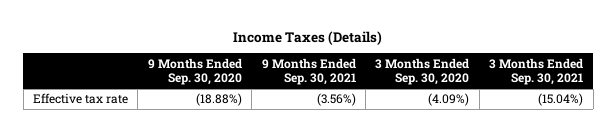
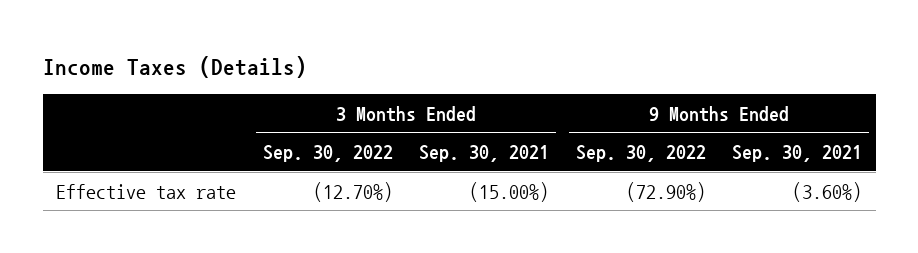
[147,57,242,86] 9 Months Ended Sep. 30, 2020 -> none
[375,57,470,86] 3 Months Ended Sep. 30, 2020 -> none
none -> [262,145,393,163] Sep. 30, 2022
none -> [575,145,706,163] Sep. 30, 2022
[316,93,356,107] (3.56%) -> [792,181,863,202] (3.60%)
[538,93,584,107] (15.04%) -> [469,181,550,202] (15.00%)

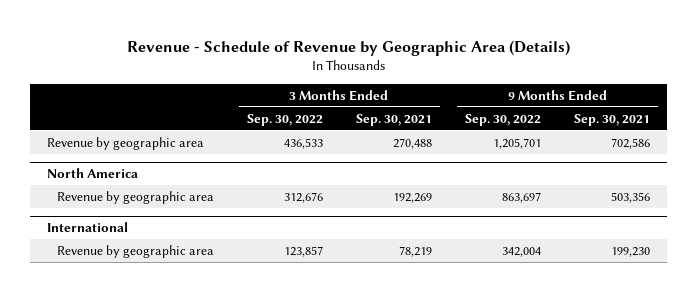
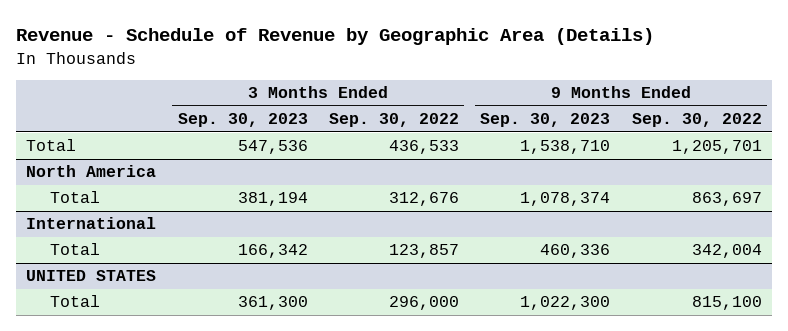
[355,113,432,126] Sep. 30, 2021 -> none
[574,113,651,126] Sep. 30, 2021 -> none
none -> [177,113,308,128] Sep. 30, 2023
none -> [480,113,611,128] Sep. 30, 2023
[46,136,204,150] Revenue by geographic area -> [26,139,77,152] Total
[56,190,214,204] Revenue by geographic area -> [50,191,101,204] Total
[56,244,214,258] Revenue by geographic area -> [50,243,101,256] Total
none -> [26,270,157,282] UNITED STATES
none -> [50,295,101,308] Total

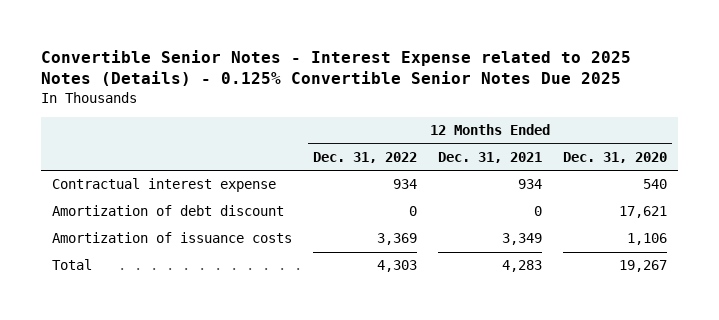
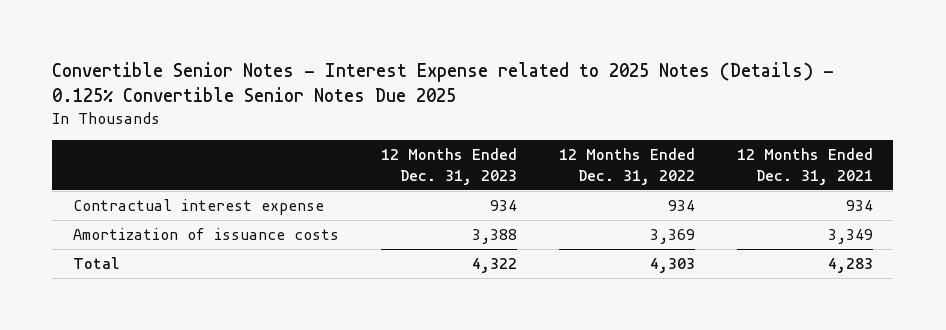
[563,151,668,163] Dec. 31, 2020 -> none
none -> [380,148,517,185] 12 Months Ended Dec. 31, 2023
[51,205,284,217] Amortization of debt discount -> none

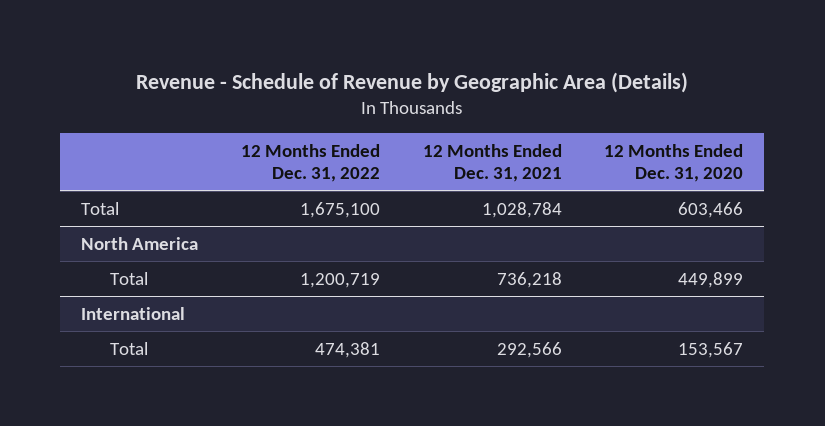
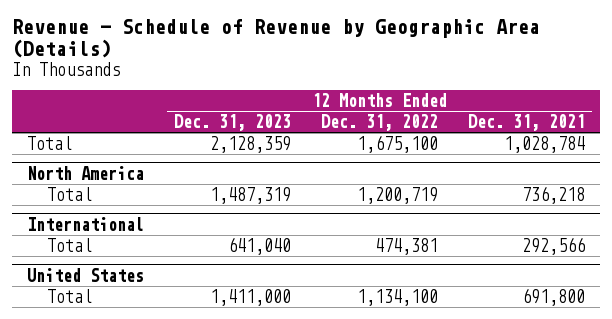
[604,143,744,182] 12 Months Ended Dec. 31, 2020 -> none
none -> [174,114,292,132] Dec. 31, 2023
none -> [27,267,145,282] United States
none -> [47,289,93,304] Total

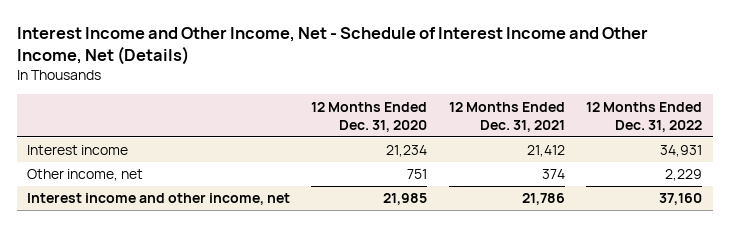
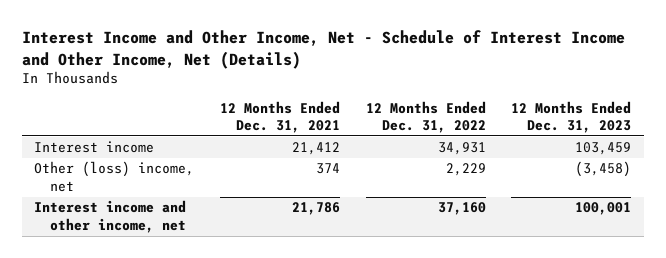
[311,101,428,132] 12 Months Ended Dec. 31, 2020 -> none
none -> [511,100,632,134] 12 Months Ended Dec. 31, 2023
[27,169,144,182] Other income, net -> [34,161,195,193] Other (loss) income, net

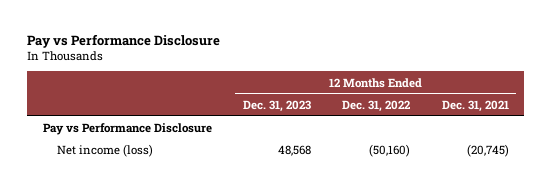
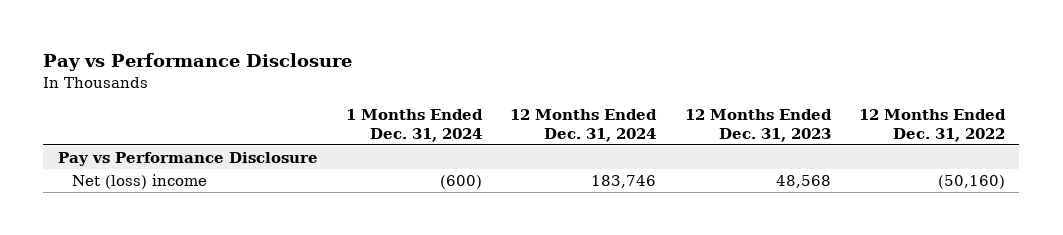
[441,99,509,112] Dec. 31, 2021 -> none
none -> [345,108,483,142] 1 Months Ended Dec. 31, 2024
none -> [510,108,658,142] 12 Months Ended Dec. 31, 2024
[56,144,153,158] Net income (loss) -> [72,174,208,190] Net (loss) income

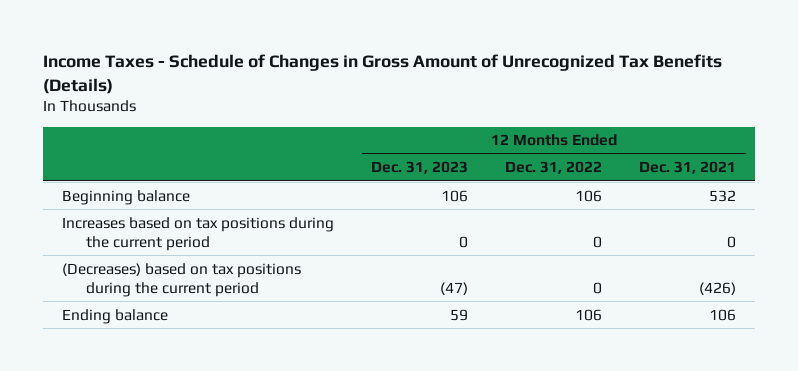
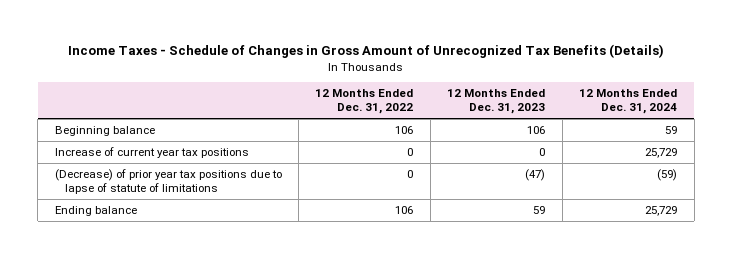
[639,161,737,175] Dec. 31, 2021 -> none
none -> [579,89,678,115] 12 Months Ended Dec. 31, 2024
[61,262,301,297] (Decreases) based on tax positions during the current period -> none
[61,216,334,251] Increases based on tax positions during the current period -> [54,147,249,159] Increase of current year tax positions
none -> [54,169,282,194] (Decrease) of prior year tax positions due to lapse of statute of limitations

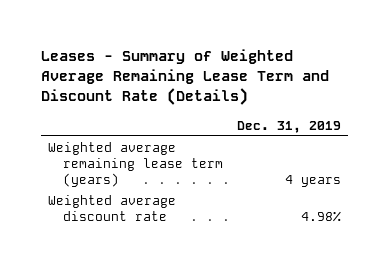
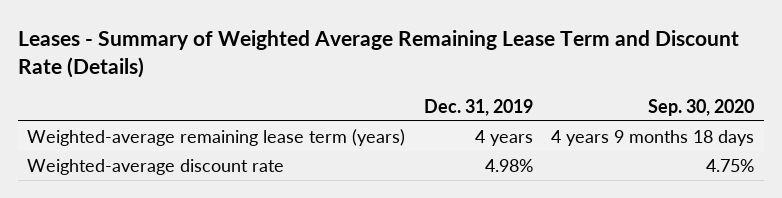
none -> [648,98,755,116] Sep. 30, 2020
[48,142,224,187] Weighted average remaining lease term (years) -> [27,129,406,147] Weighted-average remaining lease term (years)
[48,195,177,222] Weighted average discount rate -> [27,159,285,176] Weighted-average discount rate

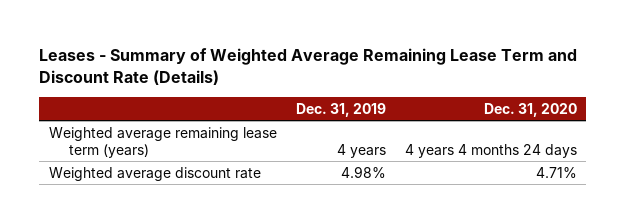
[648,98,755,116] Sep. 30, 2020 -> none
none -> [483,102,577,117] Dec. 31, 2020
[27,129,406,147] Weighted-average remaining lease term (years) -> [48,126,277,158] Weighted average remaining lease term (years)
[27,159,285,176] Weighted-average discount rate -> [48,166,261,181] Weighted average discount rate

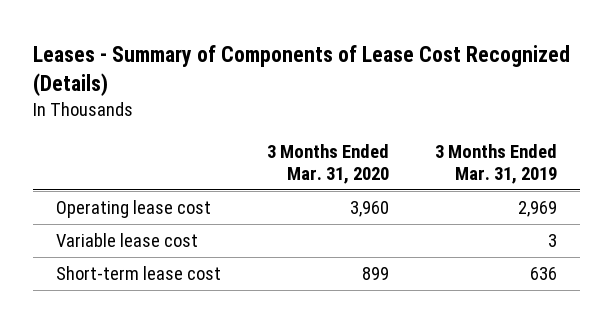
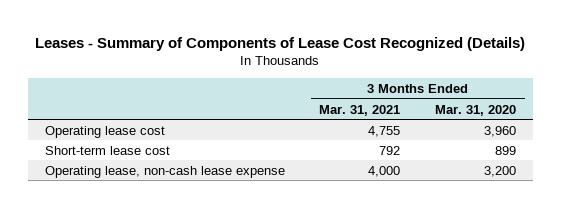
[435,143,558,184] 3 Months Ended Mar. 31, 2019 -> none
none -> [319,104,401,116] Mar. 31, 2021
[56,233,199,248] Variable lease cost -> none
none -> [45,165,286,178] Operating lease, non-cash lease expense

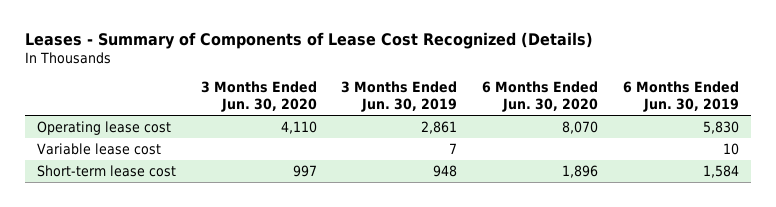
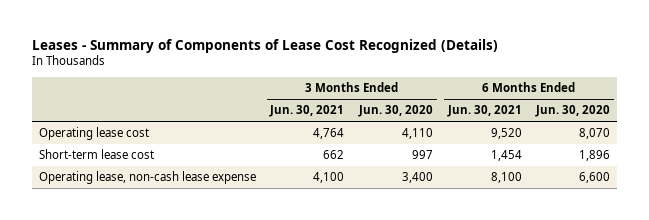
[341,81,458,113] 3 Months Ended Jun. 30, 2019 -> none
[622,81,739,113] 6 Months Ended Jun. 30, 2019 -> none
none -> [269,105,345,118] Jun. 30, 2021
none -> [446,105,522,118] Jun. 30, 2021
[36,142,161,155] Variable lease cost -> none
none -> [38,171,256,185] Operating lease, non-cash lease expense

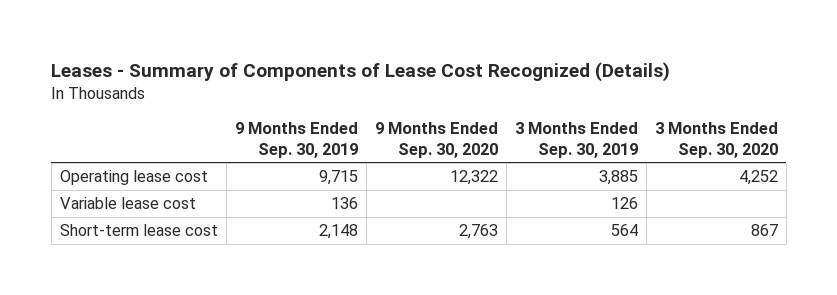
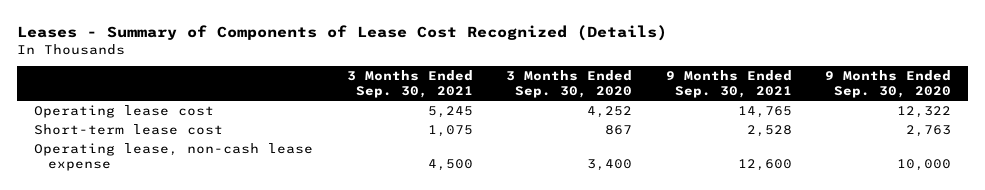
[234,122,358,158] 9 Months Ended Sep. 30, 2019 -> none
[514,122,638,158] 3 Months Ended Sep. 30, 2019 -> none
none -> [346,70,473,99] 3 Months Ended Sep. 30, 2021
none -> [665,70,792,99] 9 Months Ended Sep. 30, 2021
[59,197,196,210] Variable lease cost -> none
none -> [34,142,314,171] Operating lease, non-cash lease expense

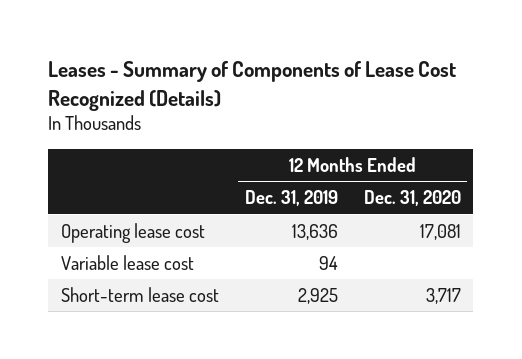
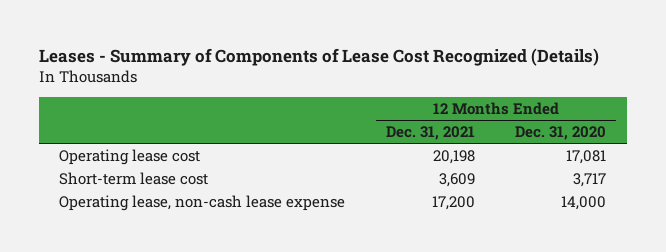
[244,190,338,207] Dec. 31, 2019 -> none
none -> [385,126,475,141] Dec. 31, 2021
[61,254,195,270] Variable lease cost -> none
none -> [59,194,346,211] Operating lease, non-cash lease expense

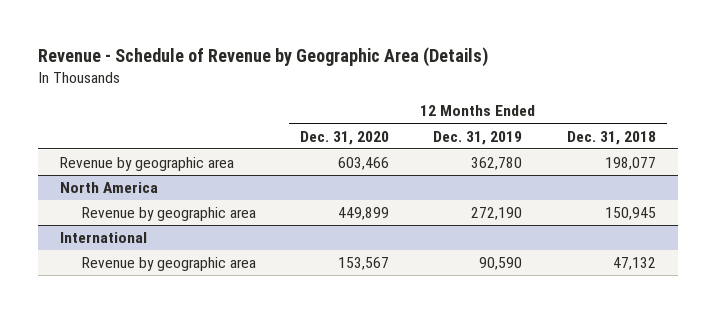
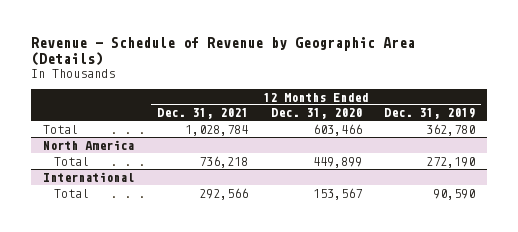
[566,130,656,145] Dec. 31, 2018 -> none
none -> [156,108,248,120] Dec. 31, 2021
[60,157,235,172] Revenue by geographic area -> [42,124,78,134] Total
[81,207,256,222] Revenue by geographic area -> [54,156,90,166] Total
[81,257,256,272] Revenue by geographic area -> [54,188,90,198] Total

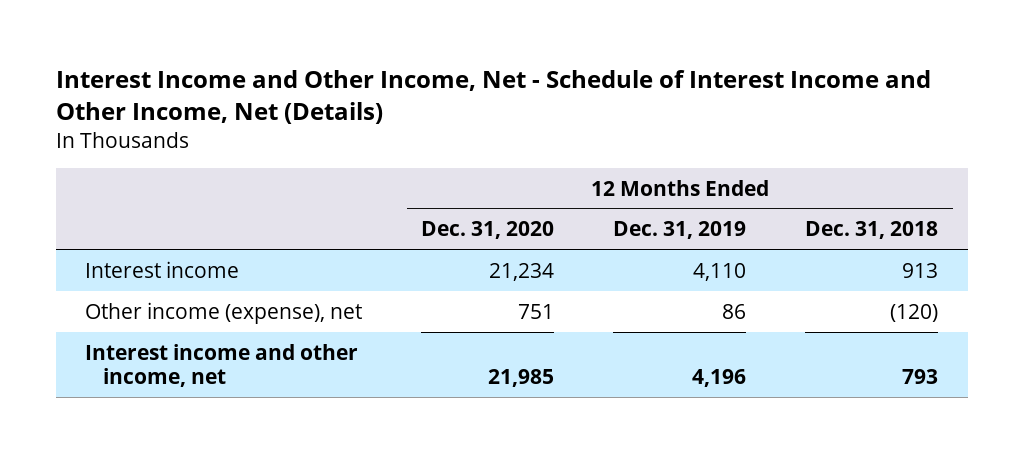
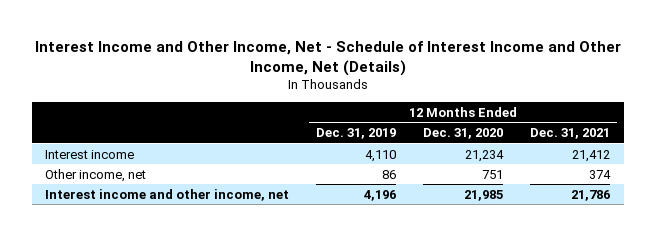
[805,221,939,240] Dec. 31, 2018 -> none
none -> [530,128,611,140] Dec. 31, 2021
[85,301,363,324] Other income (expense), net -> [45,168,147,182] Other income, net

